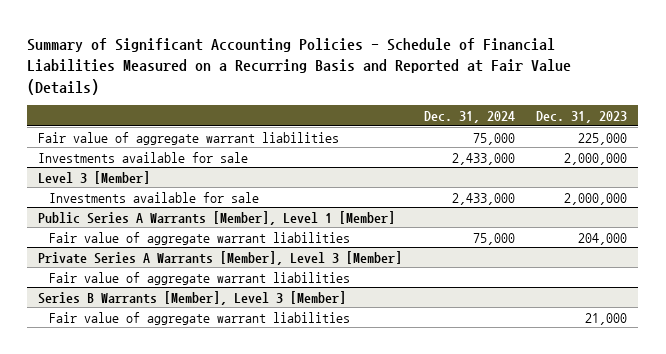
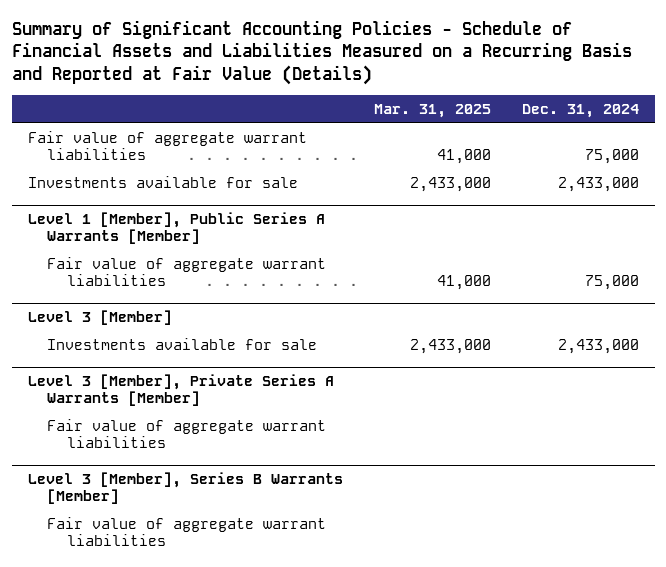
[27,37,572,95] Summary of Significant Accounting Policies - Schedule of Financial Liabilities Measured on a Recurring Basis and Reported at Fair Value (Details) -> [11,19,632,86] Summary of Significant Accounting Policies - Schedule of Financial Assets and Liabilities Measured on a Recurring Basis and Reported at Fair Value (Details)
[536,111,628,124] Dec. 31, 2023 -> none
none -> [373,103,491,118] Mar. 31, 2025
none -> [27,212,325,245] Level 1 [Member], Public Series A Warrants [Member]
none -> [47,256,327,286] Fair value of aggregate warrant liabilities
[38,210,396,225] Public Series A Warrants [Member], Level 1 [Member] -> none
[48,231,350,245] Fair value of aggregate warrant liabilities -> none
[38,250,403,265] Private Series A Warrants [Member], Level 3 [Member] -> [27,374,334,407] Level 3 [Member], Private Series A Warrants [Member]
[38,290,347,305] Series B Warrants [Member], Level 3 [Member] -> [27,472,343,505] Level 3 [Member], Series B Warrants [Member]

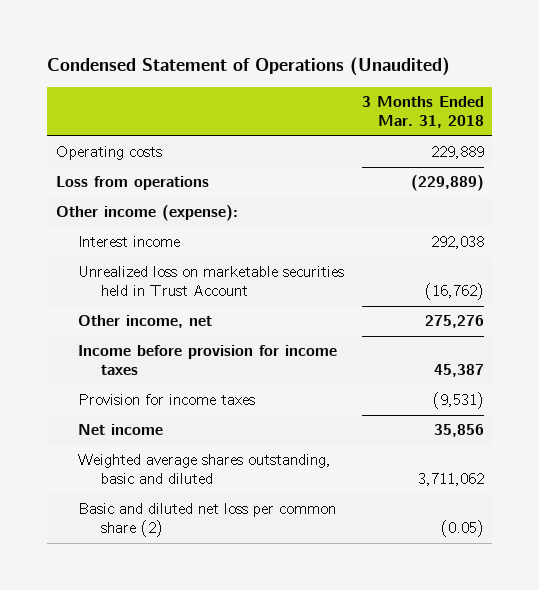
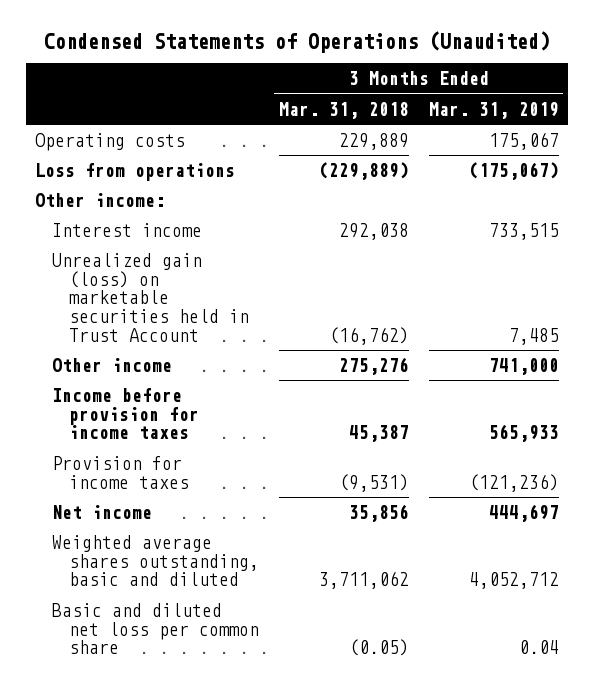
[47,57,451,77] Condensed Statement of Operations (Unaudited) -> [43,30,550,53] Condensed Statements of Operations (Unaudited)
none -> [428,101,559,119] Mar. 31, 2019
[55,205,238,222] Other income (expense): -> [35,193,166,208] Other income:
[78,266,345,297] Unrealized loss on marketable securities held in Trust Account -> [52,253,250,342] Unrealized gain (loss) on marketable securities held in Trust Account
[78,315,213,329] Other income, net -> [52,358,173,373] Other income
[78,503,337,538] Basic and diluted net loss per common share (2) -> [52,603,260,655] Basic and diluted net loss per common share

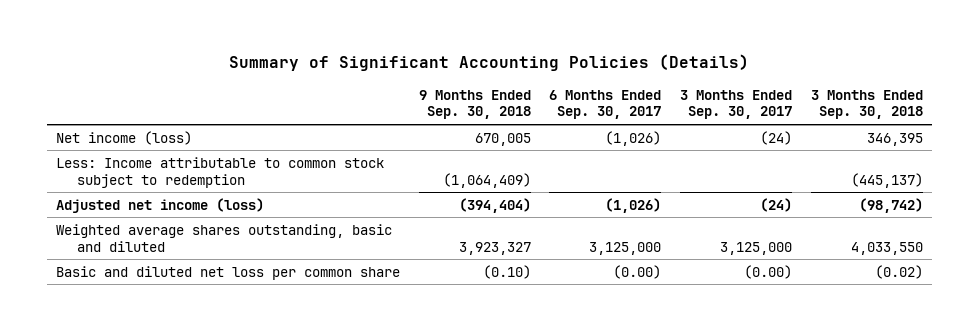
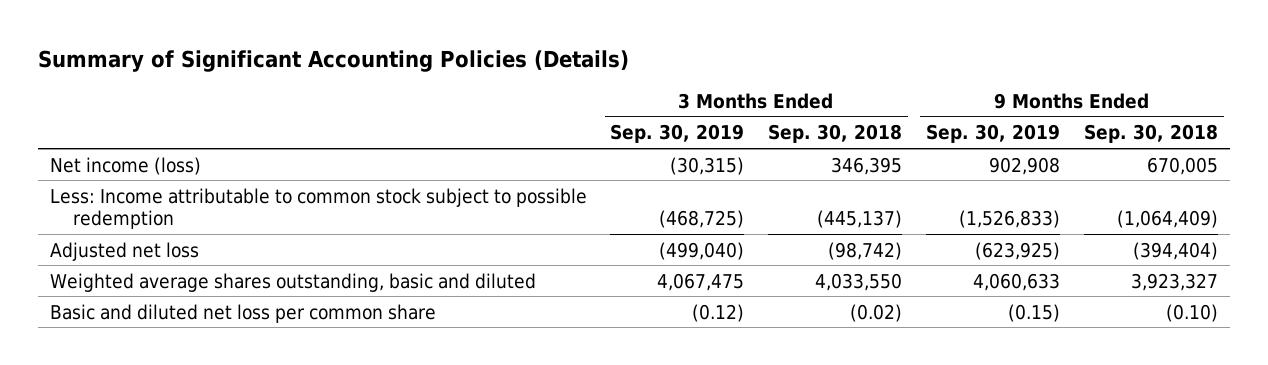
[549,89,662,120] 6 Months Ended Sep. 30, 2017 -> none
[679,89,792,120] 3 Months Ended Sep. 30, 2017 -> none
none -> [610,124,745,144] Sep. 30, 2019
none -> [926,124,1061,144] Sep. 30, 2019
[55,156,384,188] Less: Income attributable to common stock subject to redemption -> [49,187,587,229] Less: Income attributable to common stock subject to possible redemption
[55,197,264,213] Adjusted net income (loss) -> [49,241,199,261] Adjusted net loss

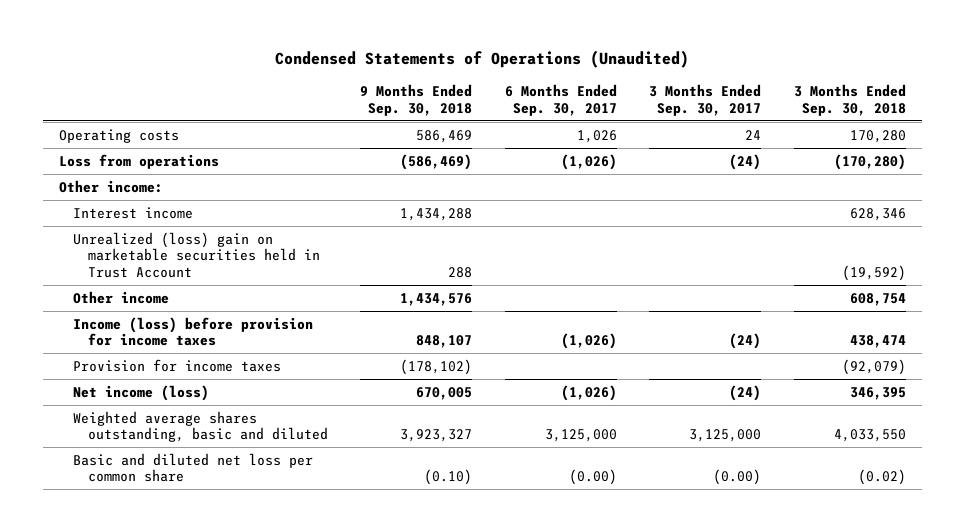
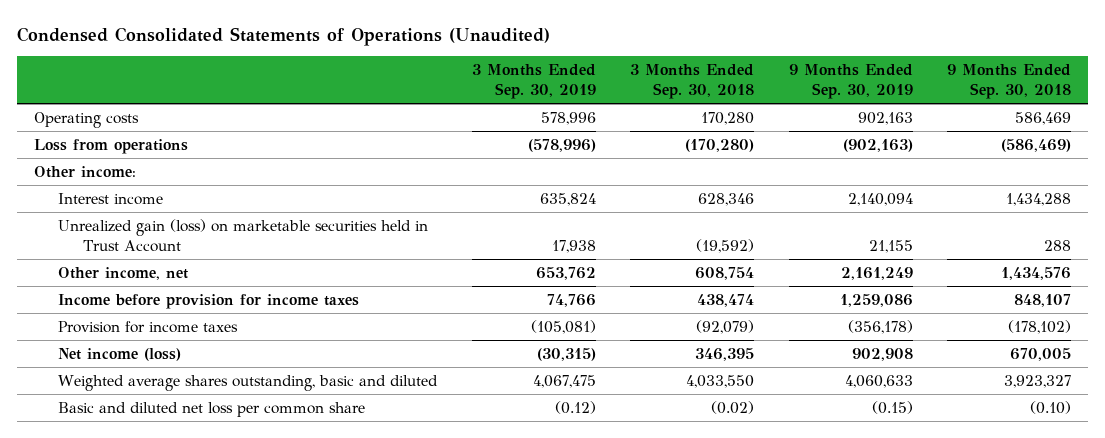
[275,50,690,69] Condensed Statements of Operations (Unaudited) -> [16,26,550,46] Condensed Consolidated Statements of Operations (Unaudited)
[504,84,617,116] 6 Months Ended Sep. 30, 2017 -> none
[649,84,762,116] 3 Months Ended Sep. 30, 2017 -> none
none -> [471,64,596,99] 3 Months Ended Sep. 30, 2019
none -> [788,64,913,99] 9 Months Ended Sep. 30, 2019
[73,231,320,279] Unrealized (loss) gain on marketable securities held in Trust Account -> [58,219,429,252] Unrealized gain (loss) on marketable securities held in Trust Account
[73,290,170,304] Other income -> [58,267,189,281] Other income, net
[73,316,314,347] Income (loss) before provision for income taxes -> [58,294,360,310] Income before provision for income taxes

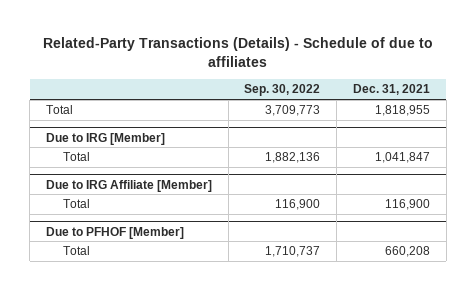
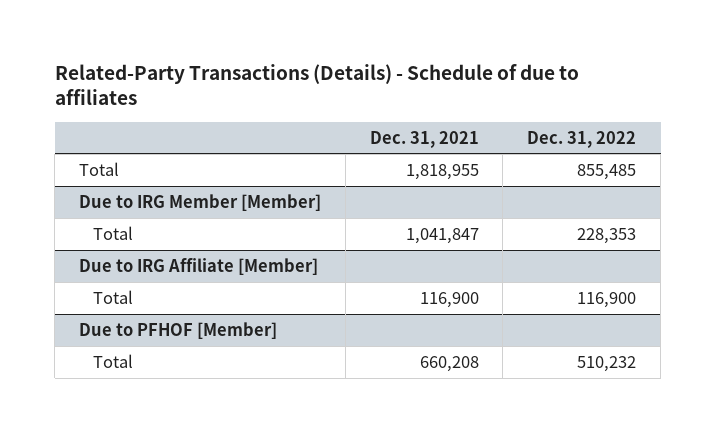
[244,84,321,97] Sep. 30, 2022 -> none
none -> [527,130,637,148] Dec. 31, 2022
[46,132,166,145] Due to IRG [Member] -> [78,193,321,211] Due to IRG Member [Member]

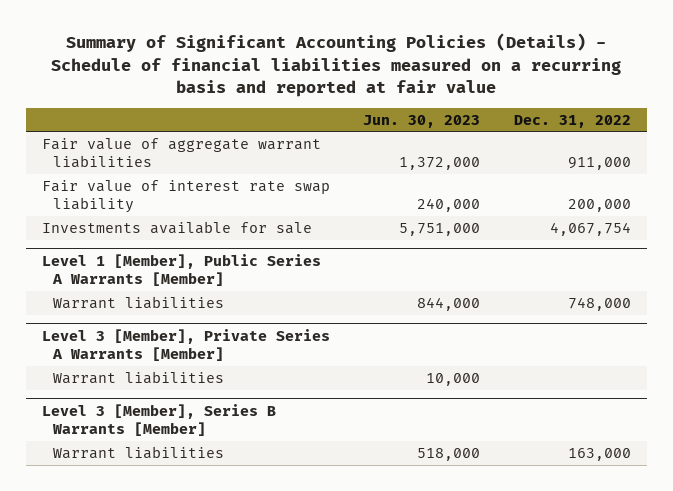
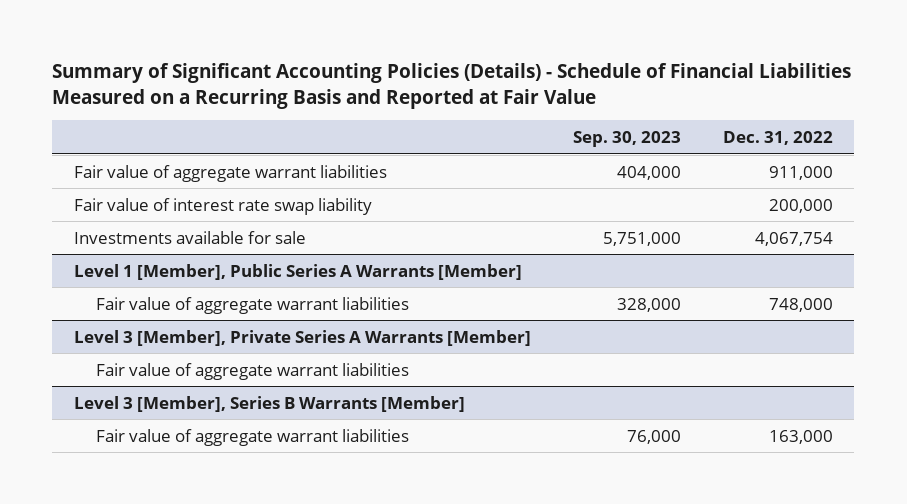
[51,33,622,98] Summary of Significant Accounting Policies (Details) - Schedule of financial liabilities measured on a recurring basis and reported at fair value -> [52,63,852,109] Summary of Significant Accounting Policies (Details) - Schedule of Financial Liabilities Measured on a Recurring Basis and Reported at Fair Value
[363,114,481,128] Jun. 30, 2023 -> none
none -> [572,131,681,148] Sep. 30, 2023
[52,295,224,309] Warrant liabilities -> [95,296,409,314] Fair value of aggregate warrant liabilities
[52,370,224,384] Warrant liabilities -> none
none -> [95,362,409,380] Fair value of aggregate warrant liabilities
[52,445,224,459] Warrant liabilities -> [95,428,409,446] Fair value of aggregate warrant liabilities

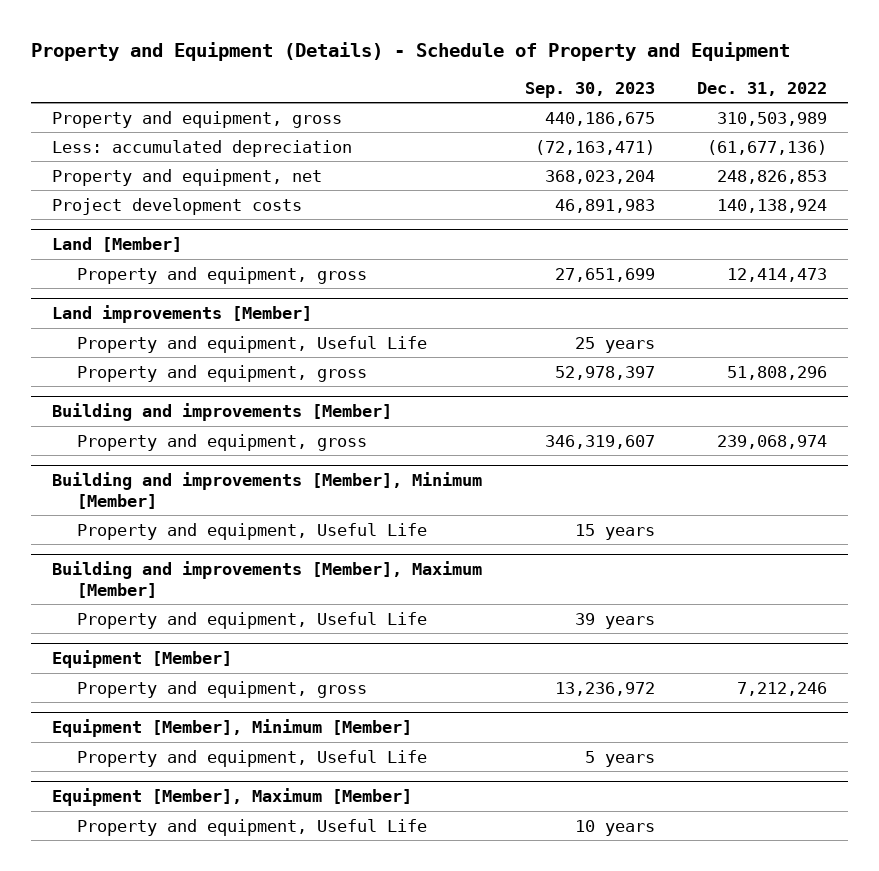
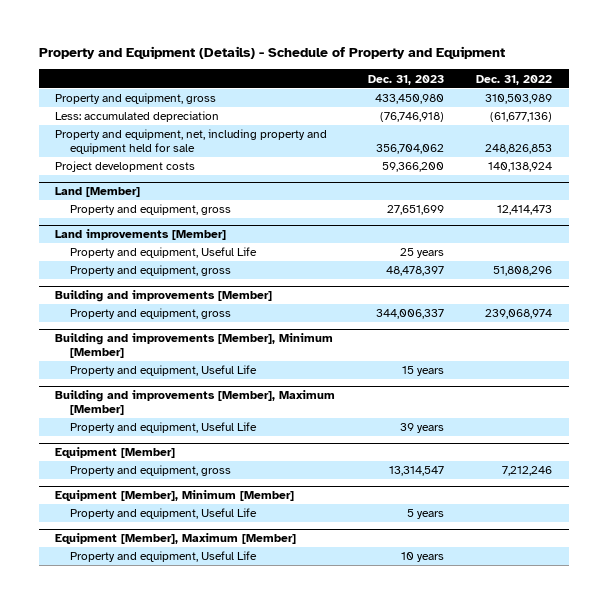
[524,81,655,98] Sep. 30, 2023 -> none
none -> [367,74,444,85] Dec. 31, 2023
[52,168,323,186] Property and equipment, net -> [54,129,327,155] Property and equipment, net, including property and equipment held for sale

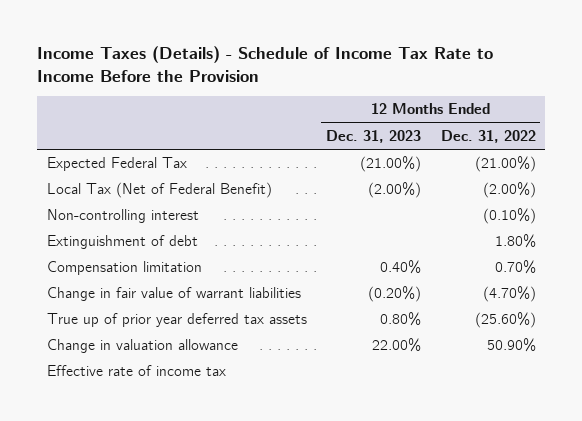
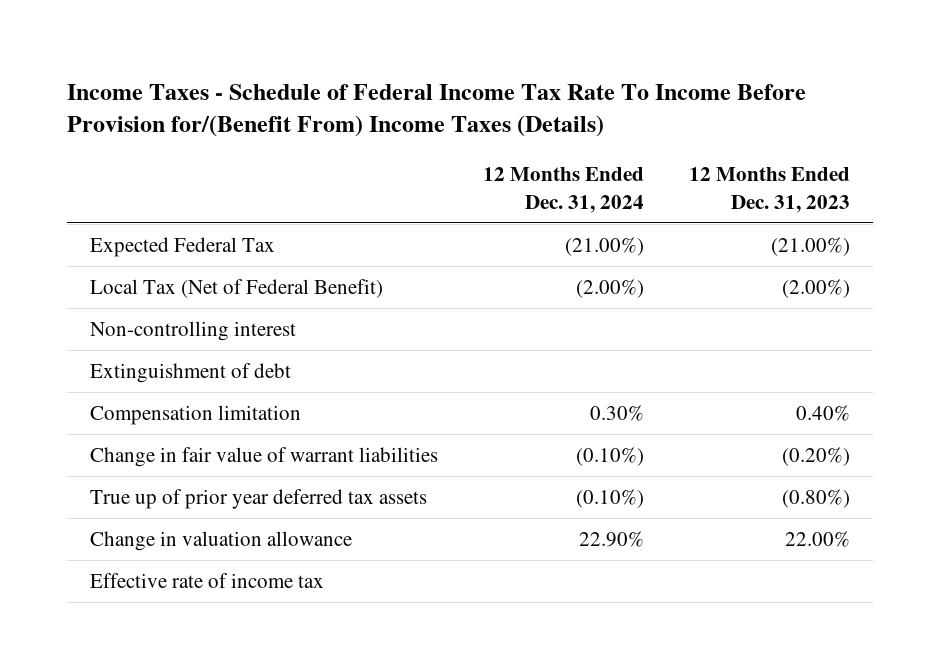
[37,46,494,82] Income Taxes (Details) - Schedule of Income Tax Rate to Income Before the Provision -> [67,83,807,138] Income Taxes - Schedule of Federal Income Tax Rate To Income Before Provision for/(Benefit From) Income Taxes (Details)
[440,129,536,143] Dec. 31, 2022 -> none
none -> [483,167,645,213] 12 Months Ended Dec. 31, 2024
[380,312,422,327] 0.80% -> [782,488,851,508] (0.80%)

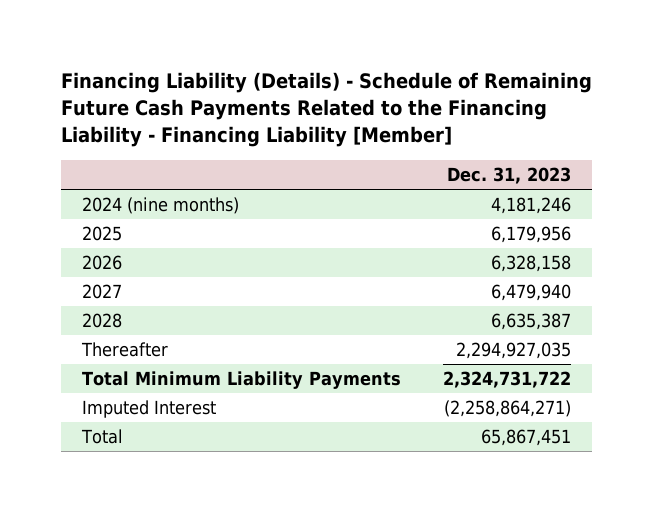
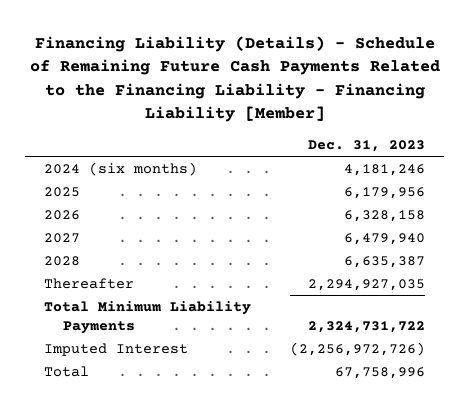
[82,196,240,214] 2024 (nine months) -> [44,162,198,177] 2024 (six months)
[444,399,572,417] (2,258,864,271) -> [289,342,425,357] (2,256,972,726)
[481,428,572,446] 65,867,451 -> [334,367,425,380] 67,758,996

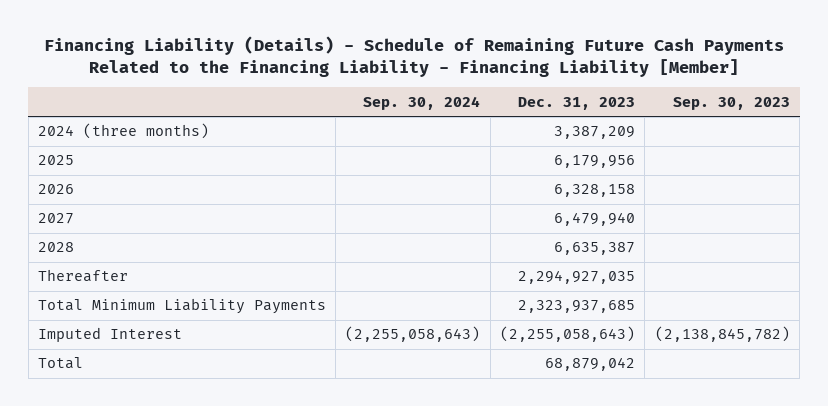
none -> [363,95,481,110] Sep. 30, 2024
none -> [672,96,790,110] Sep. 30, 2023
[44,162,198,177] 2024 (six months) -> [37,123,209,140] 2024 (three months)
[343,164,425,177] 4,181,246 -> [554,126,636,140] 3,387,209
[307,321,425,334] 2,324,731,722 -> [518,300,636,314] 2,323,937,685
[289,342,425,357] (2,256,972,726) -> [500,326,636,343] (2,255,058,643)
[334,367,425,380] 67,758,996 -> [545,357,636,372] 68,879,042

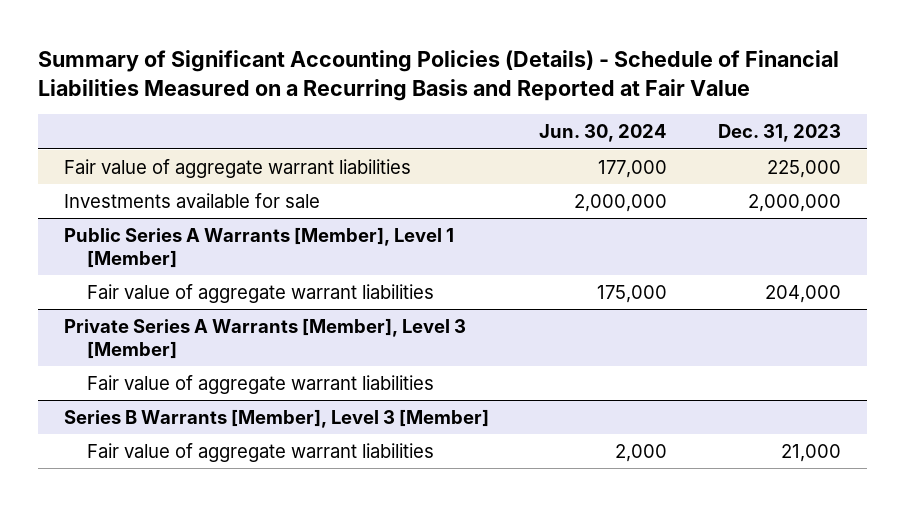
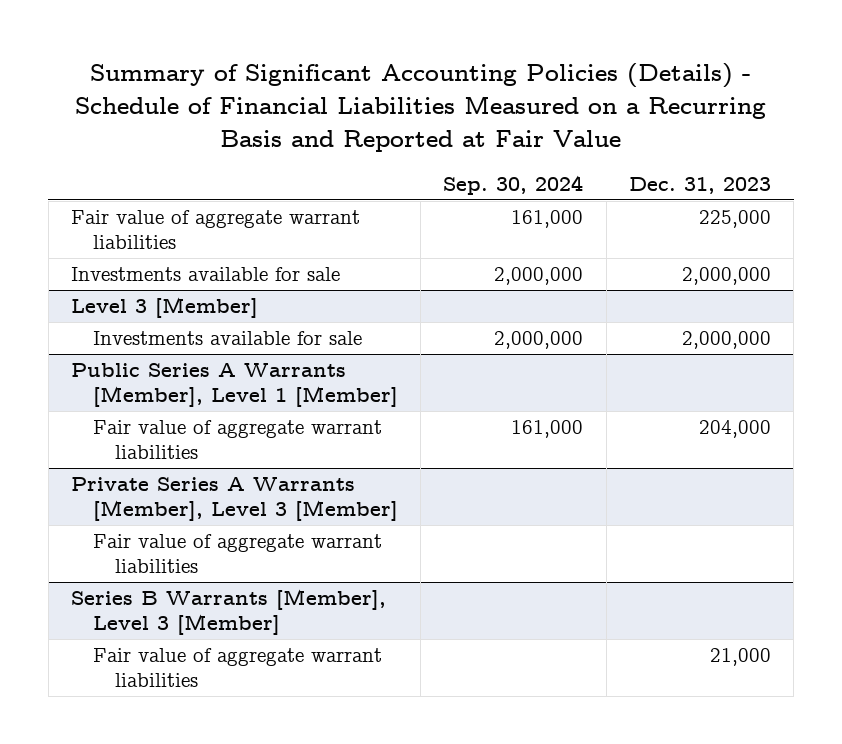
[539,124,668,143] Jun. 30, 2024 -> none
none -> [443,174,584,195] Sep. 30, 2024
none -> [71,297,259,319] Level 3 [Member]
none -> [92,331,362,346] Investments available for sale

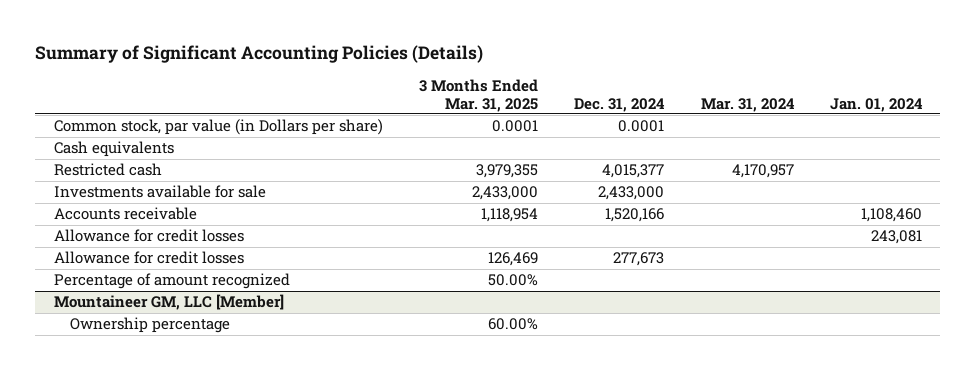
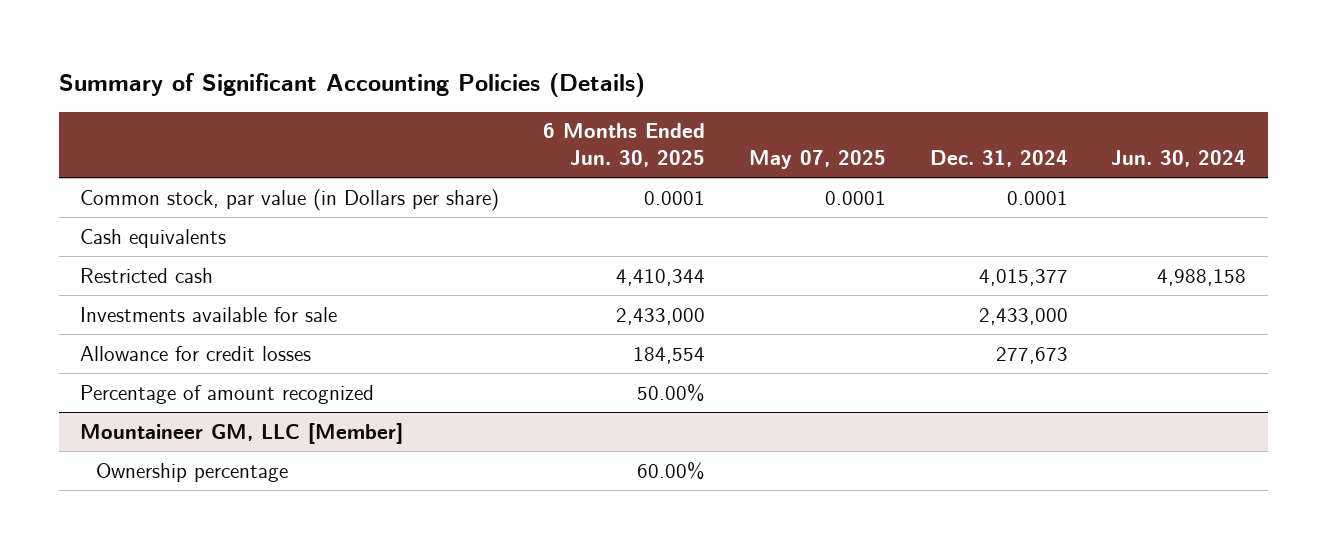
[419,78,539,112] 3 Months Ended Mar. 31, 2025 -> none
[700,97,795,112] Mar. 31, 2024 -> none
[830,97,924,112] Jan. 01, 2024 -> none
none -> [543,123,706,168] 6 Months Ended Jun. 30, 2025
none -> [748,150,886,170] May 07, 2025
none -> [1111,150,1247,168] Jun. 30, 2024
[53,207,197,221] Accounts receivable -> none
[53,229,244,243] Allowance for credit losses -> none

